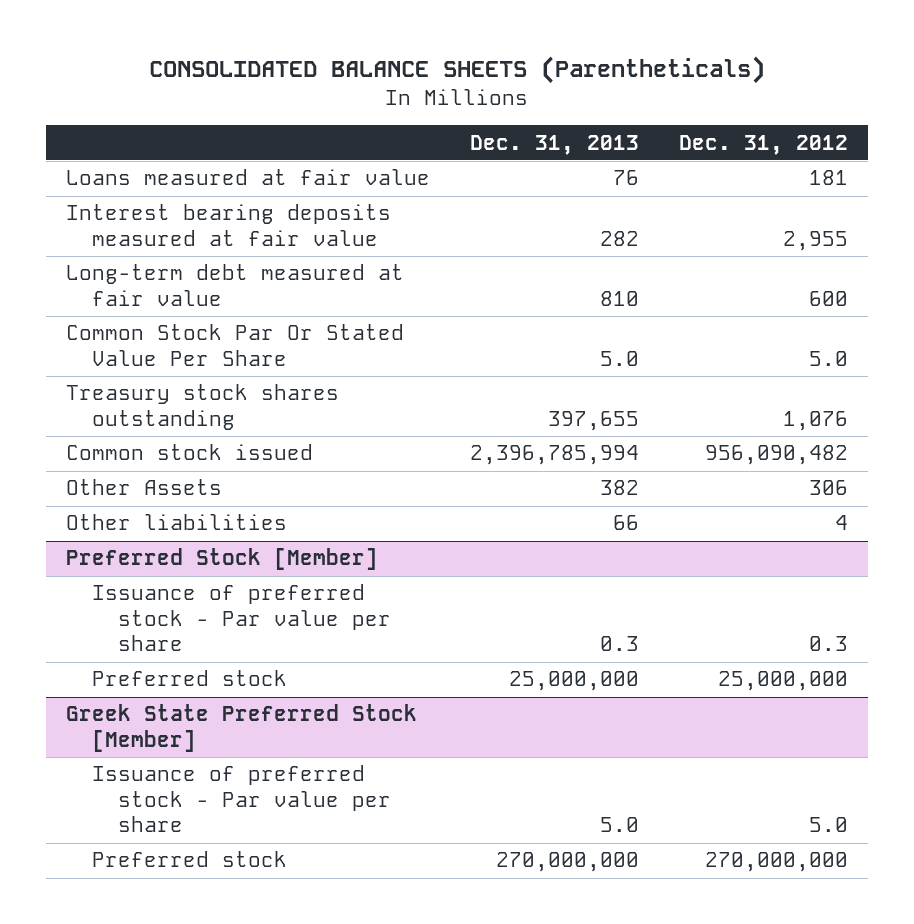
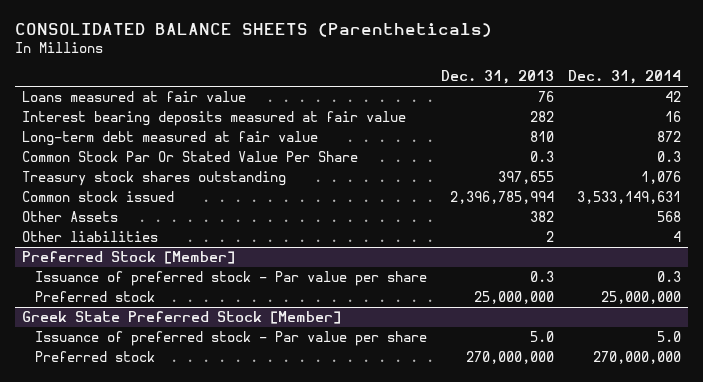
[678,134,848,155] Dec. 31, 2012 -> none
none -> [568,70,682,85] Dec. 31, 2014
[599,350,639,366] 5.0 -> [530,150,555,162] 0.3
[612,515,639,531] 66 -> [546,230,555,242] 2

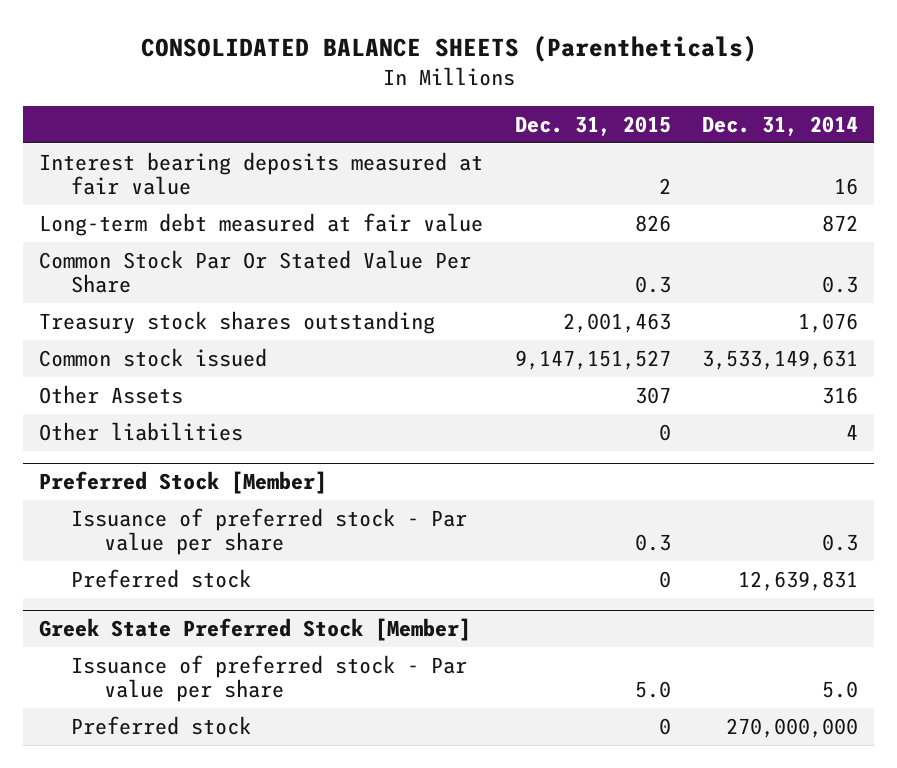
[441,70,555,85] Dec. 31, 2013 -> none
none -> [514,116,671,137] Dec. 31, 2015
[21,90,246,102] Loans measured at fair value -> none
[657,210,682,222] 568 -> [822,386,859,404] 316
[601,290,682,304] 25,000,000 -> [738,570,859,591] 12,639,831

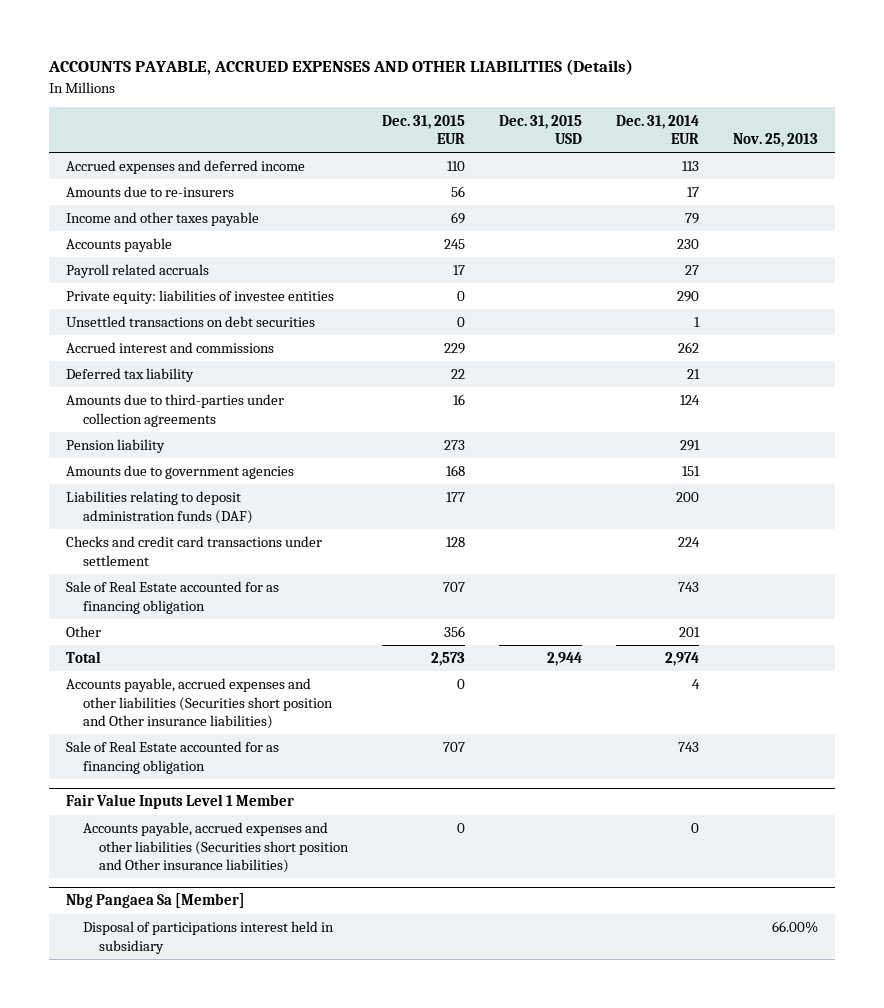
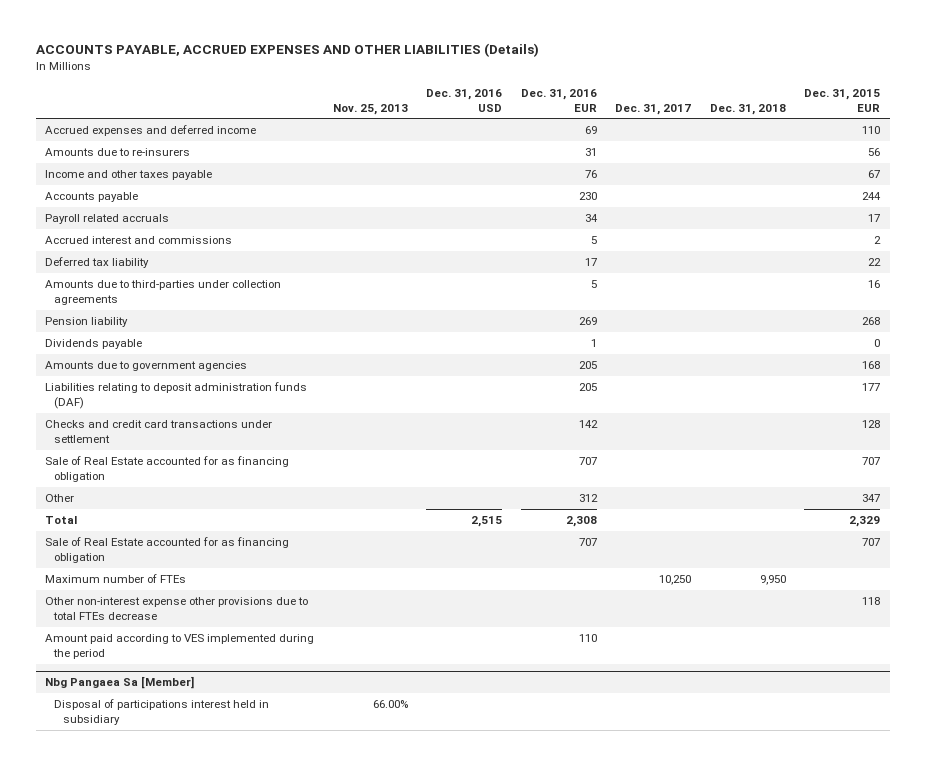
[499,114,583,145] Dec. 31, 2015 USD -> none
[616,114,700,145] Dec. 31, 2014 EUR -> none
none -> [426,89,503,112] Dec. 31, 2016 USD
none -> [520,89,597,112] Dec. 31, 2016 EUR
none -> [615,103,692,115] Dec. 31, 2017
none -> [709,103,786,115] Dec. 31, 2018
[451,212,466,225] 69 -> [868,170,881,179] 67
[444,239,466,250] 245 -> [862,192,882,201] 244
[66,290,335,305] Private equity: liabilities of investee entities -> none
[66,316,316,328] Unsettled transactions on debt securities -> none
[444,343,466,355] 229 -> [874,236,882,245] 2
[444,440,466,451] 273 -> [862,317,881,326] 268
none -> [45,339,143,350] Dividends payable
[66,678,333,730] Accounts payable, accrued expenses and other liabilities (Securities short position and Other insurance liabilities) -> none
[444,626,466,638] 356 -> [862,494,881,503] 347
[431,652,466,667] 2,573 -> [849,516,881,528] 2,329
[66,794,295,810] Fair Value Inputs Level 1 Member -> none
[82,822,350,874] Accounts payable, accrued expenses and other liabilities (Securities short position and Other insurance liabilities) -> none
none -> [45,574,187,584] Maximum number of FTEs
none -> [45,597,309,620] Other non-interest expense other provisions due to total FTEs decrease
none -> [45,634,315,659] Amount paid according to VES implemented during the period

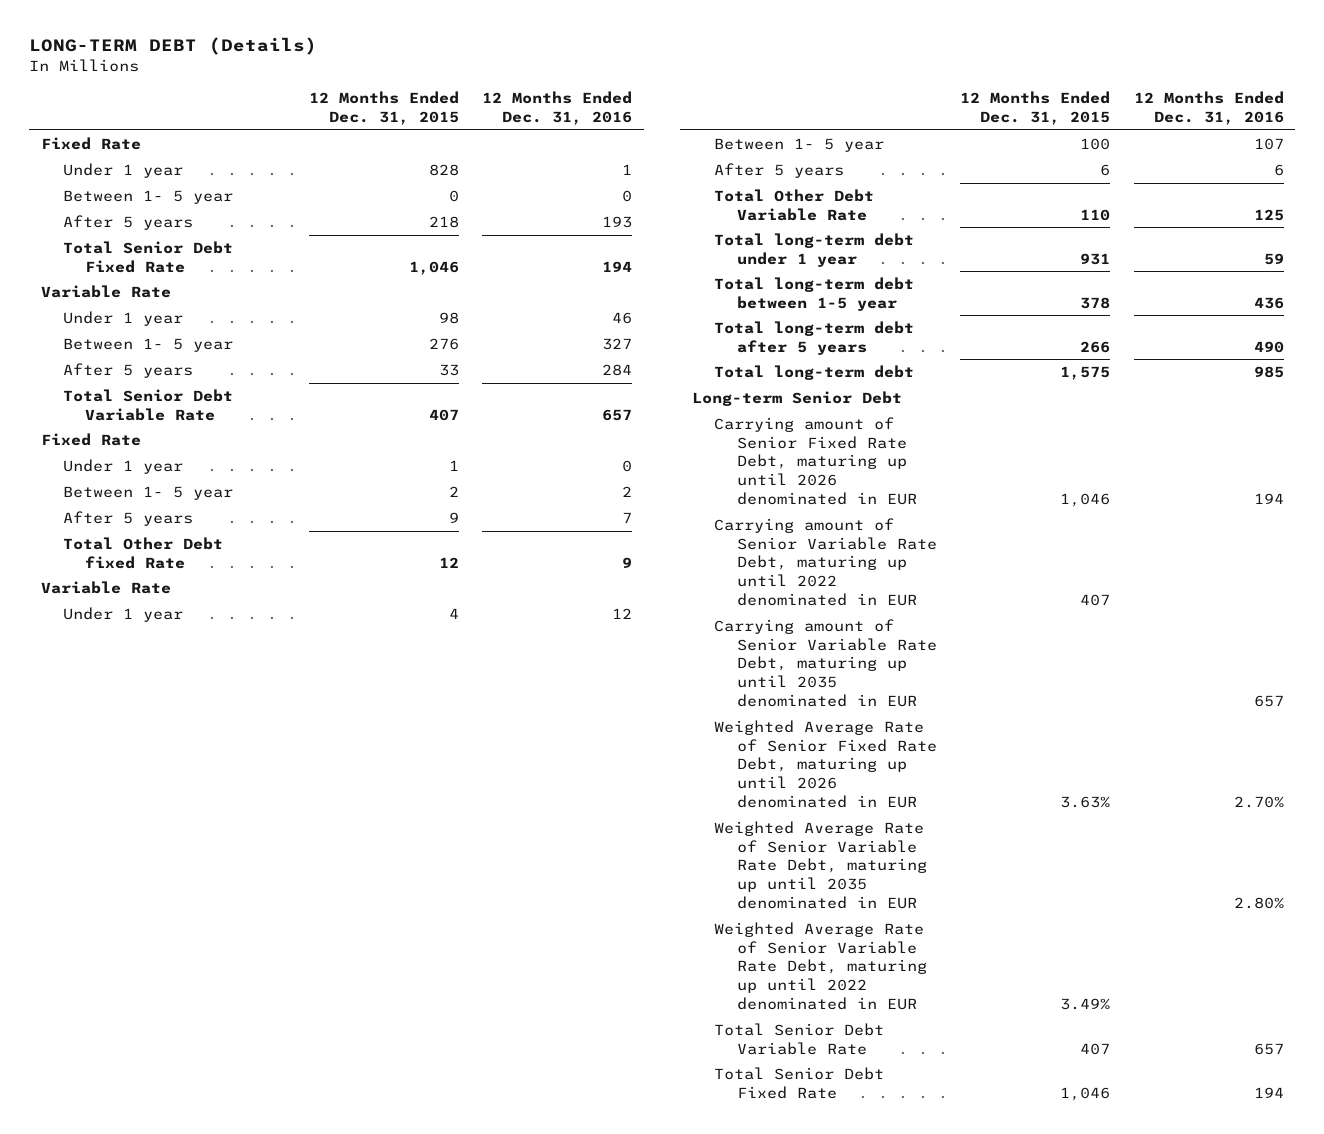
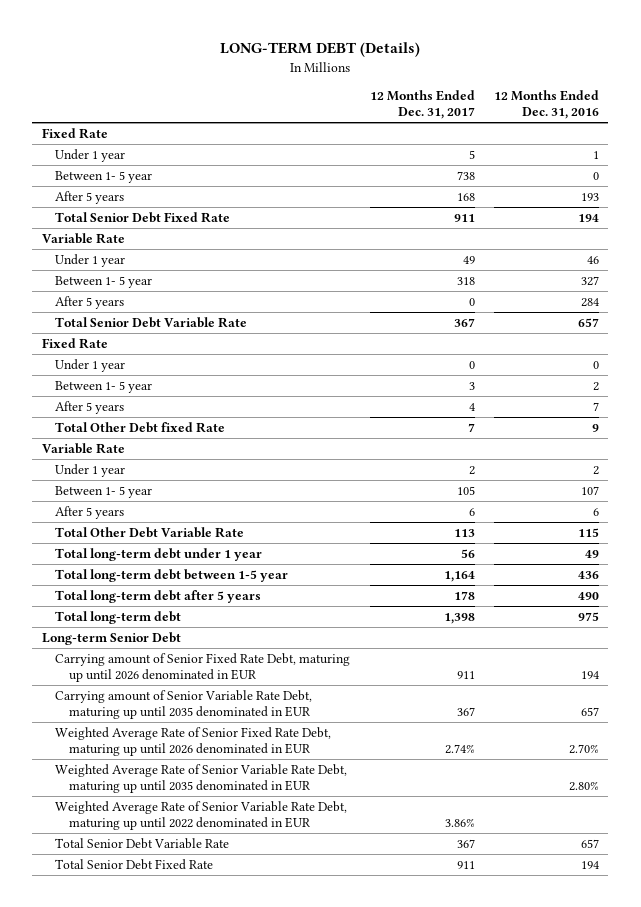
[308,91,459,126] 12 Months Ended Dec. 31, 2015 -> none
none -> [369,89,475,119] 12 Months Ended Dec. 31, 2017
[612,607,633,619] 12 -> [592,465,599,475] 2
[1253,208,1284,221] 125 -> [577,527,599,537] 115
[1263,252,1284,265] 59 -> [584,549,599,558] 49
[1253,365,1284,378] 985 -> [577,611,599,621] 975
[714,517,937,606] Carrying amount of Senior Variable Rate Debt, maturing up until 2022 denominated in EUR -> none

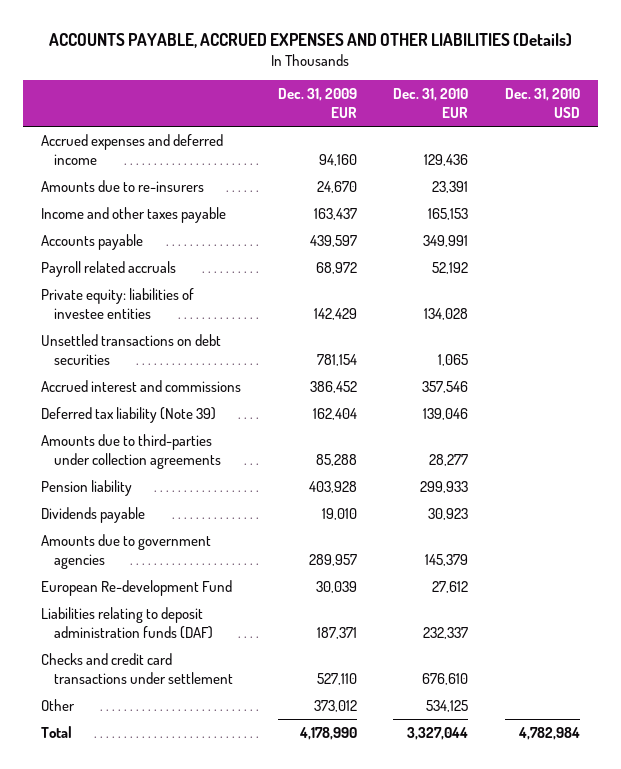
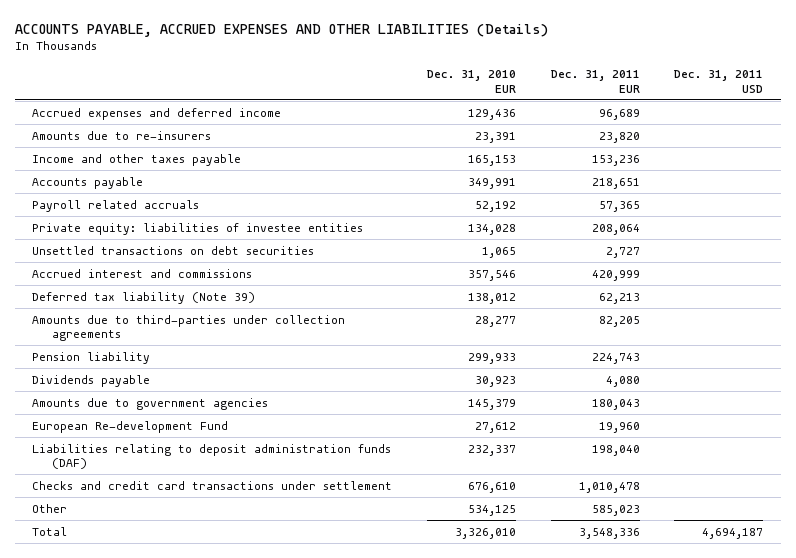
[277,88,357,118] Dec. 31, 2009 EUR -> none
[504,88,580,118] Dec. 31, 2010 USD -> none
none -> [550,70,640,93] Dec. 31, 2011 EUR
none -> [674,70,764,93] Dec. 31, 2011 USD
[423,408,469,421] 139,046 -> [468,292,517,304] 138,012
[407,727,469,741] 3,327,044 -> [455,527,517,539] 3,326,010

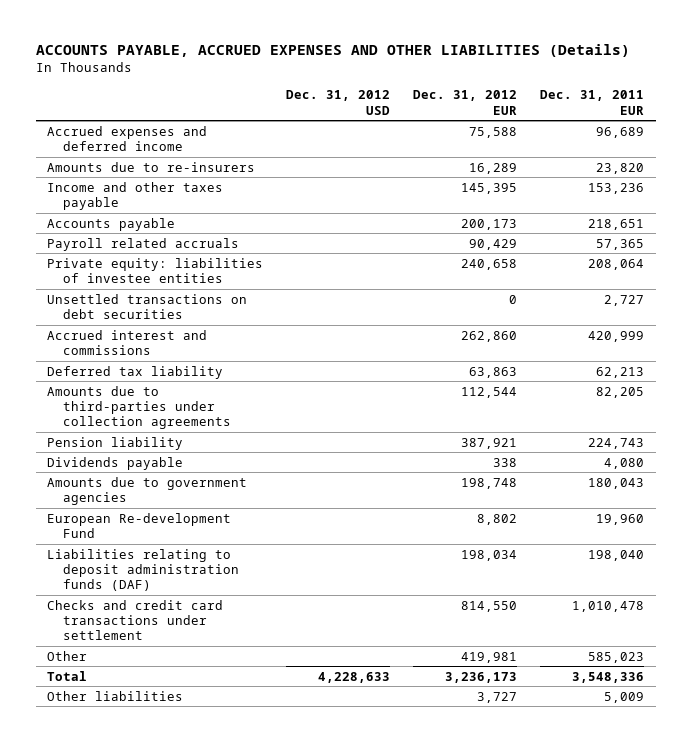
[427,70,517,93] Dec. 31, 2010 EUR -> none
[674,70,764,93] Dec. 31, 2011 USD -> none
none -> [286,90,391,115] Dec. 31, 2012 USD
none -> [413,90,518,115] Dec. 31, 2012 EUR
[32,291,256,304] Deferred tax liability (Note 39) -> [47,365,224,379] Deferred tax liability
none -> [47,690,184,701] Other liabilities

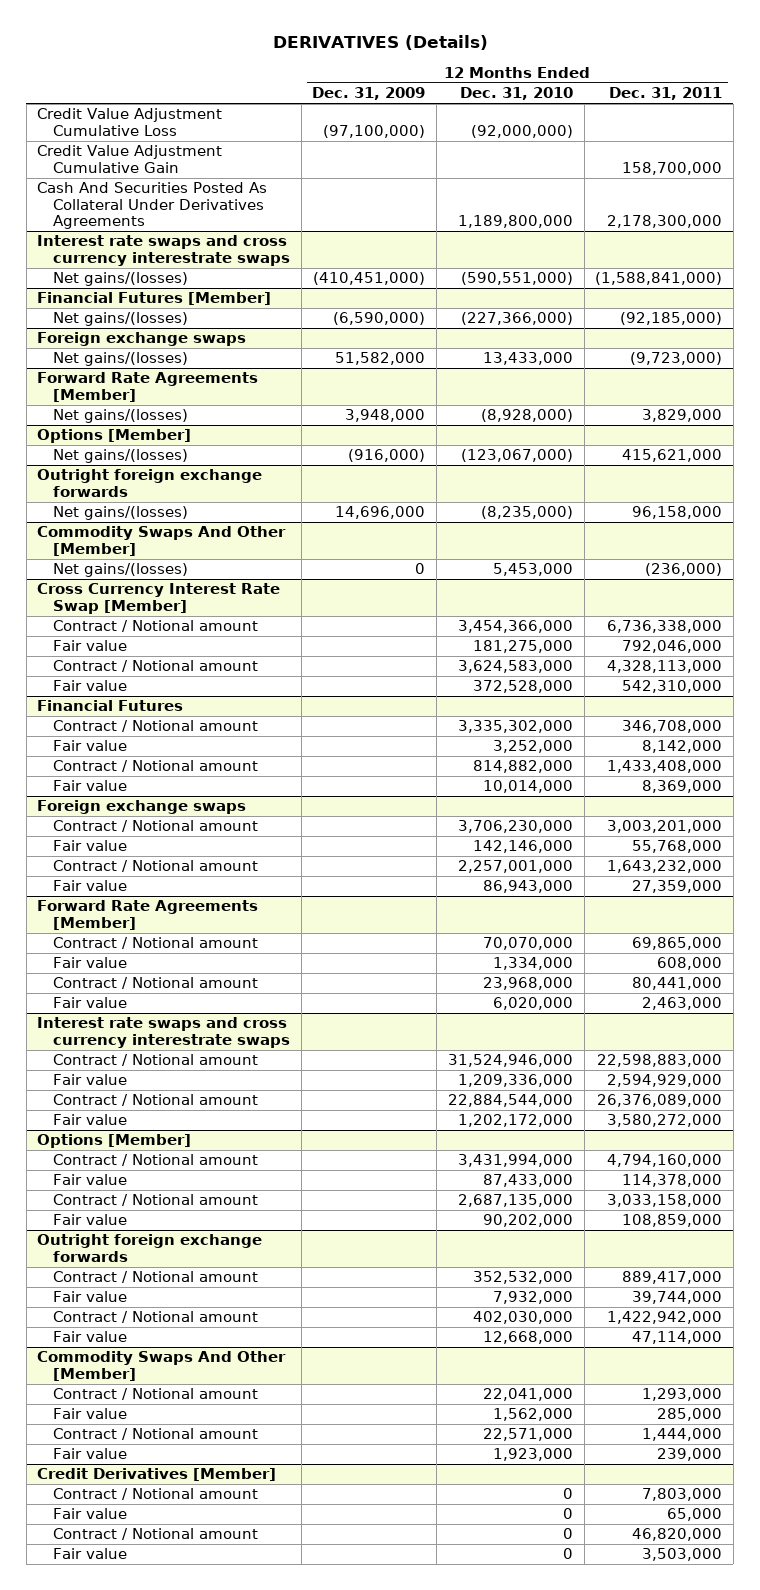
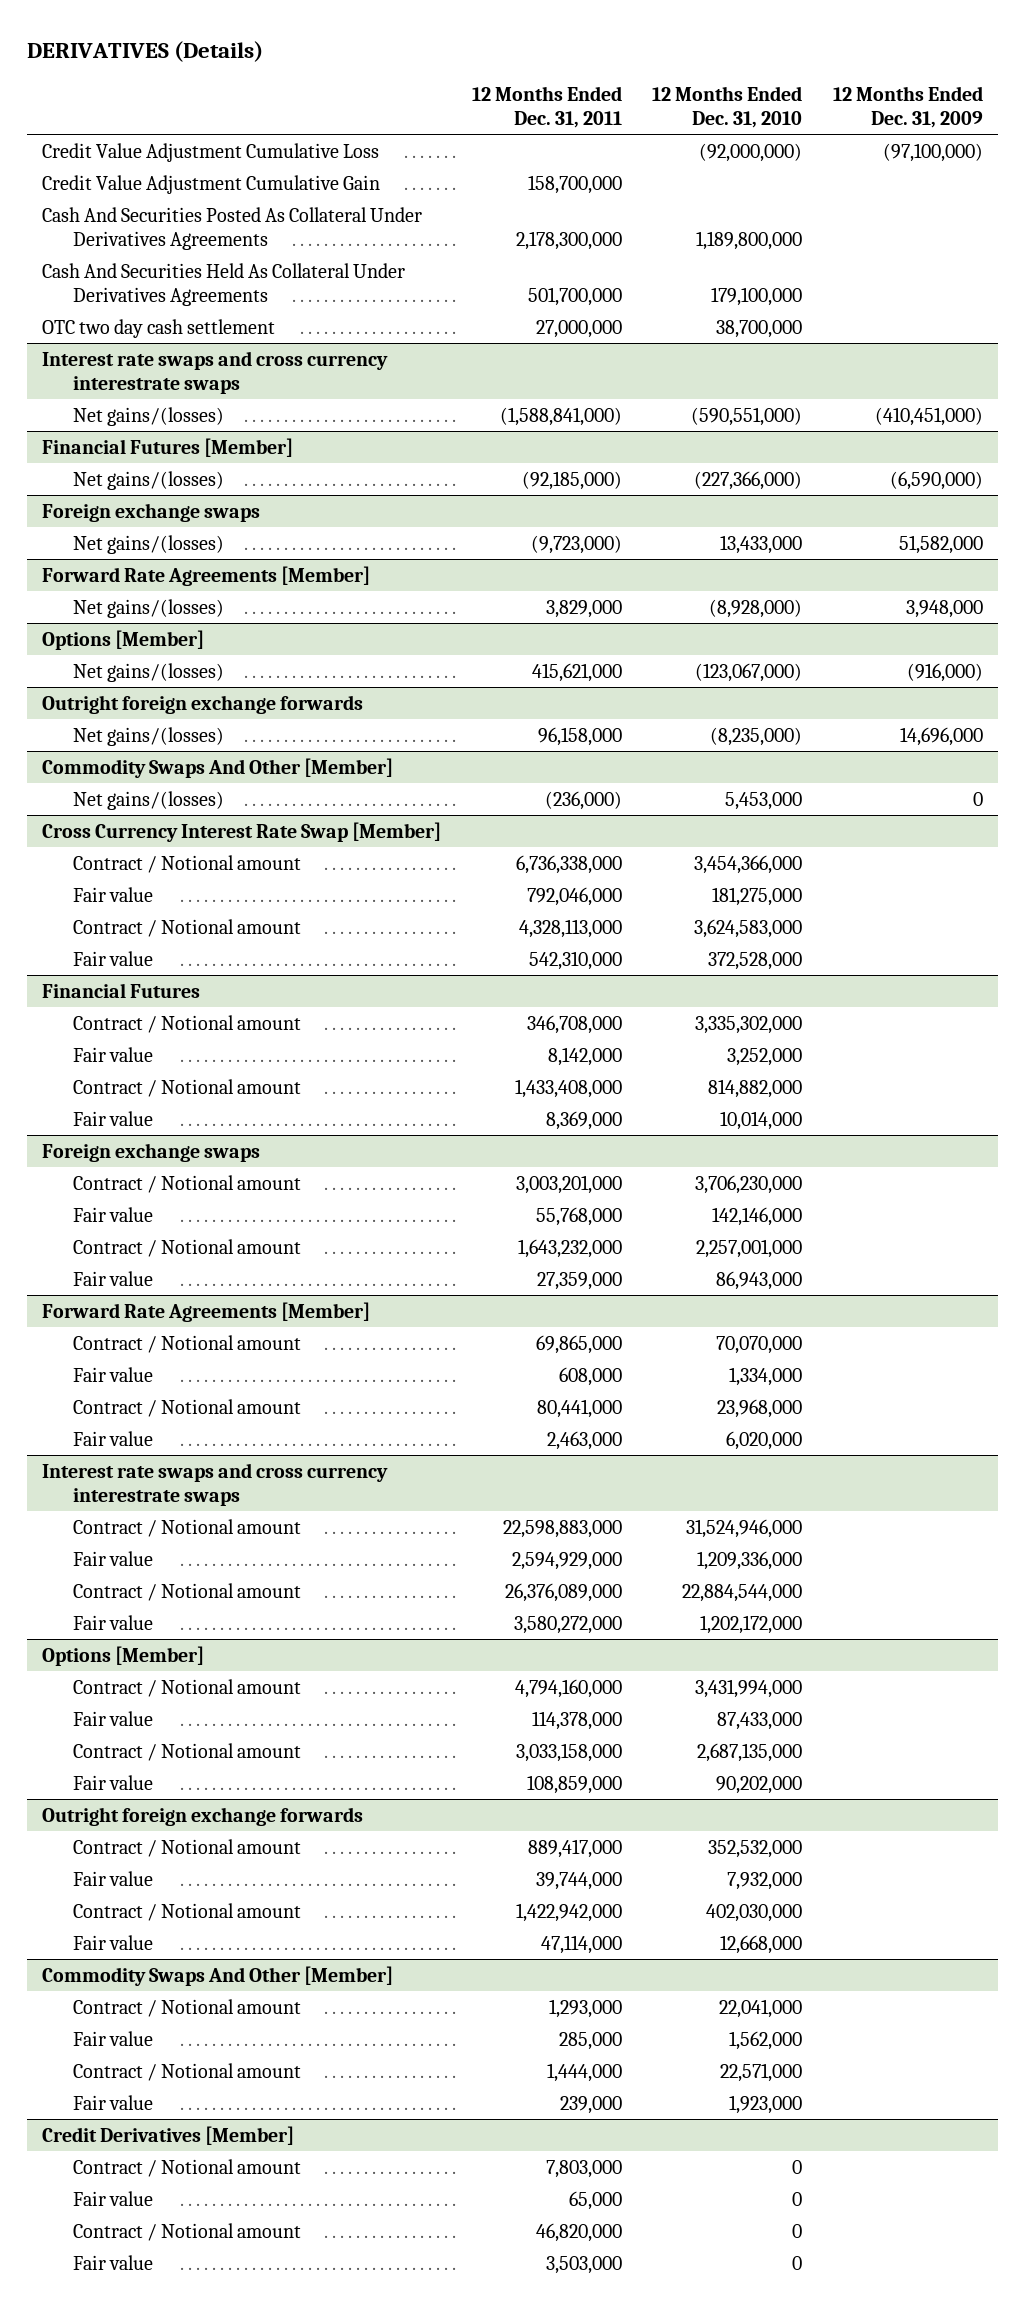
none -> [42,262,406,307] Cash And Securities Held As Collateral Under Derivatives Agreements
none -> [42,318,276,338] OTC two day cash settlement

